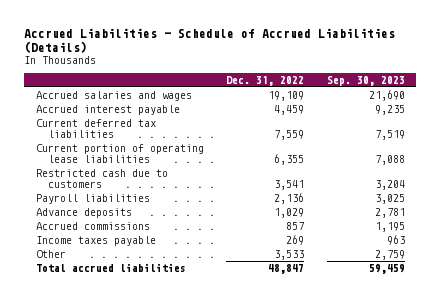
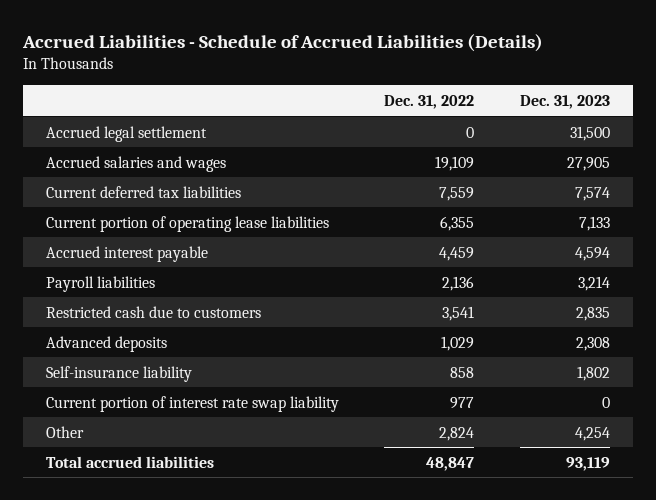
[326,75,405,86] Sep. 30, 2023 -> none
none -> [519,95,610,110] Dec. 31, 2023
none -> [45,125,207,142] Accrued legal settlement
[35,105,180,116] Accrued interest payable -> [45,245,208,262] Accrued interest payable
[35,222,150,231] Accrued commissions -> none
[35,236,156,247] Income taxes payable -> none
[35,169,168,189] Restricted cash due to customers -> [45,305,261,318] Restricted cash due to customers
[35,208,132,219] Advance deposits -> [45,335,167,352] Advanced deposits
none -> [45,365,192,382] Self-insurance liability
none -> [45,395,339,412] Current portion of interest rate swap liability
[274,250,305,261] 3,533 -> [439,426,475,441] 2,824

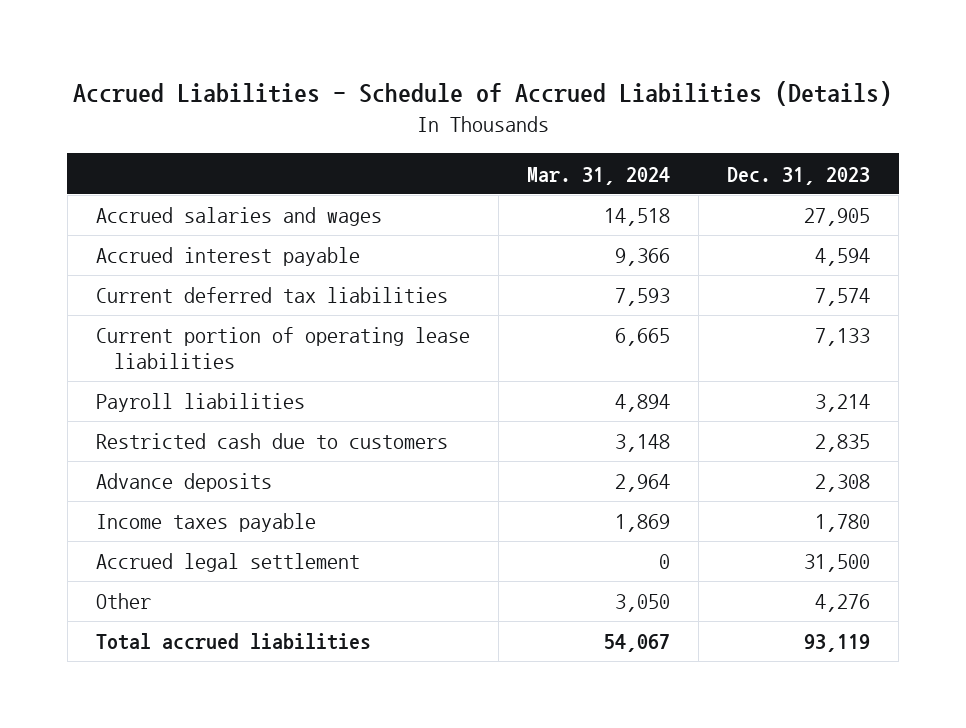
[384,95,475,110] Dec. 31, 2022 -> none
none -> [526,166,670,185] Mar. 31, 2024
[45,245,208,262] Accrued interest payable -> [95,247,360,267] Accrued interest payable
[45,365,192,382] Self-insurance liability -> none
[45,395,339,412] Current portion of interest rate swap liability -> none
[45,335,167,352] Advanced deposits -> [95,473,272,493] Advance deposits
none -> [95,513,316,533] Income taxes payable
[45,125,207,142] Accrued legal settlement -> [95,553,360,573] Accrued legal settlement
[574,426,610,441] 4,254 -> [815,594,871,613] 4,276

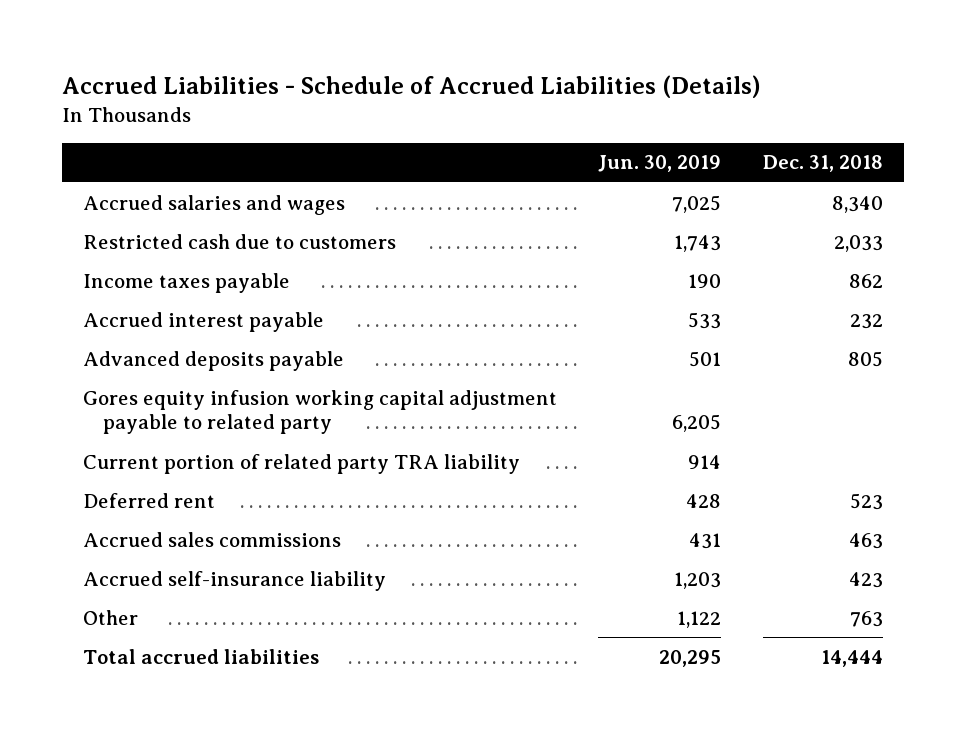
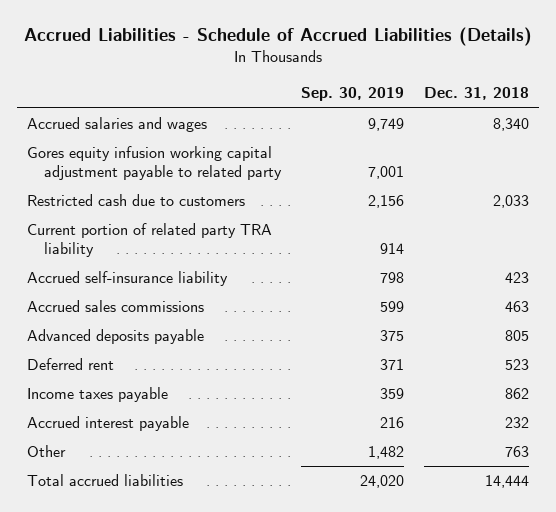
[598,155,722,173] Jun. 30, 2019 -> none
none -> [301,87,405,102] Sep. 30, 2019
[82,233,396,249] Restricted cash due to customers -> [26,194,245,207] Restricted cash due to customers
[82,531,341,547] Accrued sales commissions -> [26,300,204,313] Accrued sales commissions
[82,350,344,371] Advanced deposits payable -> [26,329,204,345] Advanced deposits payable
[82,492,215,508] Deferred rent -> [26,358,114,371] Deferred rent
[82,272,290,293] Income taxes payable -> [26,387,168,403] Income taxes payable
[82,311,324,332] Accrued interest payable -> [26,416,189,432] Accrued interest payable

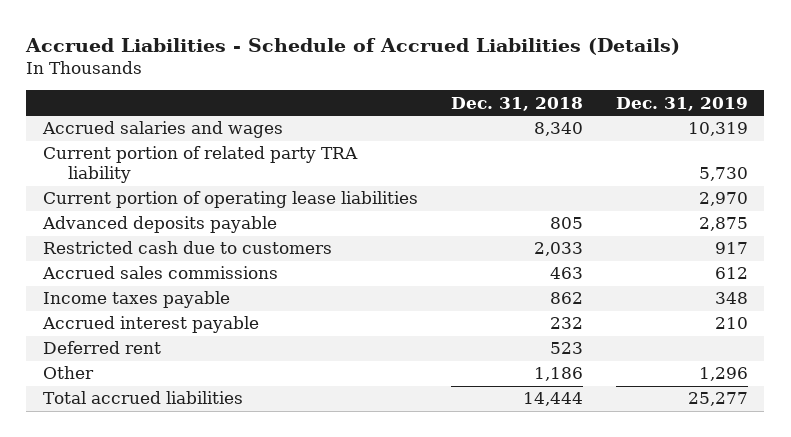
[301,87,405,102] Sep. 30, 2019 -> none
none -> [615,96,748,111] Dec. 31, 2019
[26,146,282,180] Gores equity infusion working capital adjustment payable to related party -> none
[26,271,228,287] Accrued self-insurance liability -> none
none -> [42,191,418,209] Current portion of operating lease liabilities
[26,194,245,207] Restricted cash due to customers -> [42,241,332,255] Restricted cash due to customers
[26,300,204,313] Accrued sales commissions -> [41,266,278,280] Accrued sales commissions
[26,358,114,371] Deferred rent -> [42,341,161,355] Deferred rent
[505,446,530,458] 763 -> [533,367,583,382] 1,186

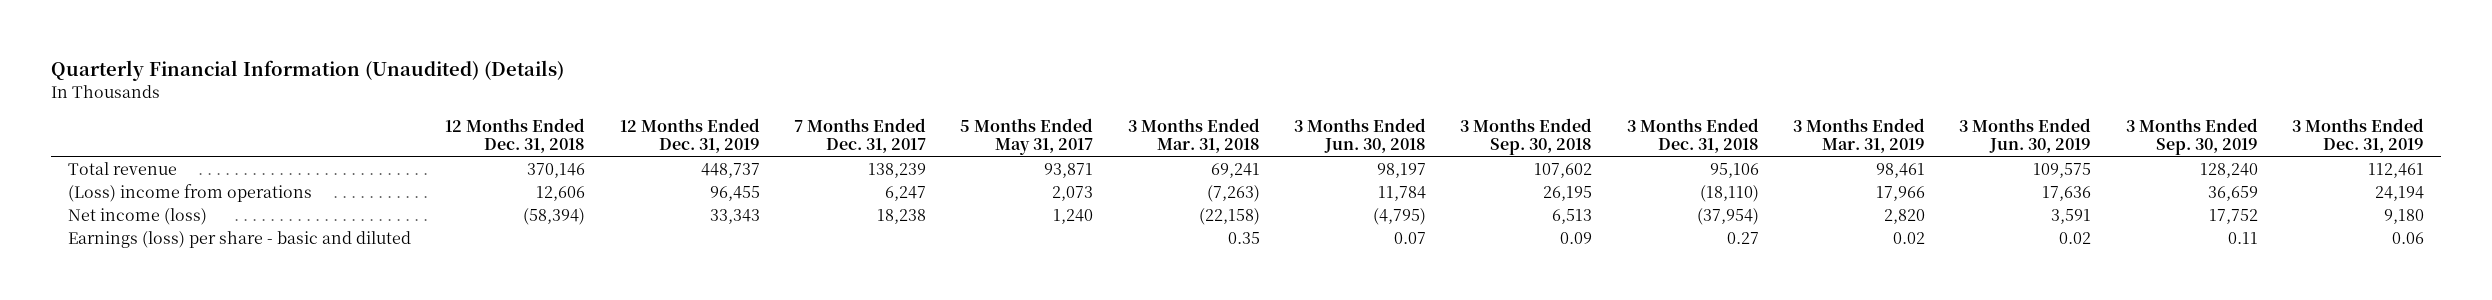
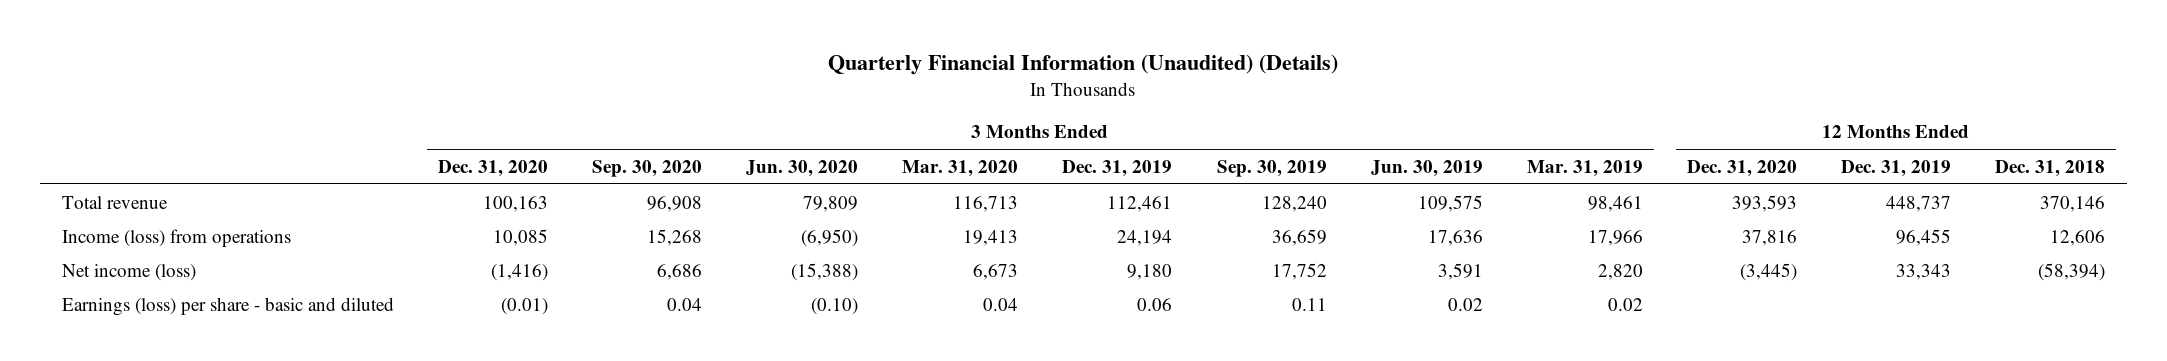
[794,117,927,154] 7 Months Ended Dec. 31, 2017 -> none
[960,117,1094,156] 5 Months Ended May 31, 2017 -> none
[1127,117,1260,154] 3 Months Ended Mar. 31, 2018 -> none
[1294,117,1427,154] 3 Months Ended Jun. 30, 2018 -> none
[1460,117,1593,156] 3 Months Ended Sep. 30, 2018 -> none
[1626,117,1759,154] 3 Months Ended Dec. 31, 2018 -> none
none -> [437,159,548,177] Dec. 31, 2020
none -> [592,159,703,177] Sep. 30, 2020
none -> [746,159,859,177] Jun. 30, 2020
none -> [902,159,1019,177] Mar. 31, 2020
none -> [1686,159,1797,177] Dec. 31, 2020
[67,183,312,202] (Loss) income from operations -> [61,228,291,247] Income (loss) from operations

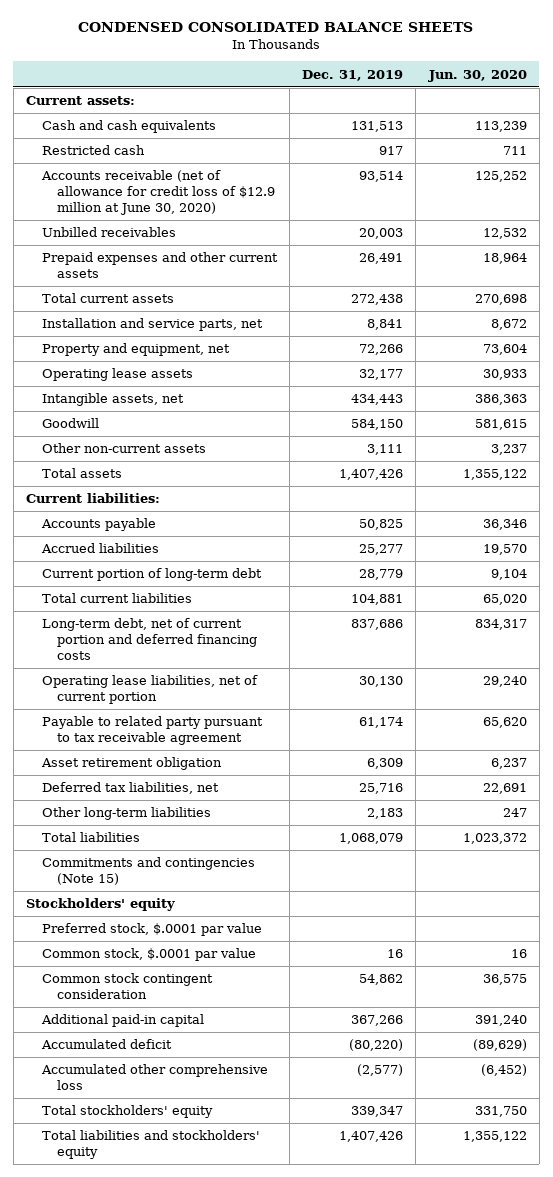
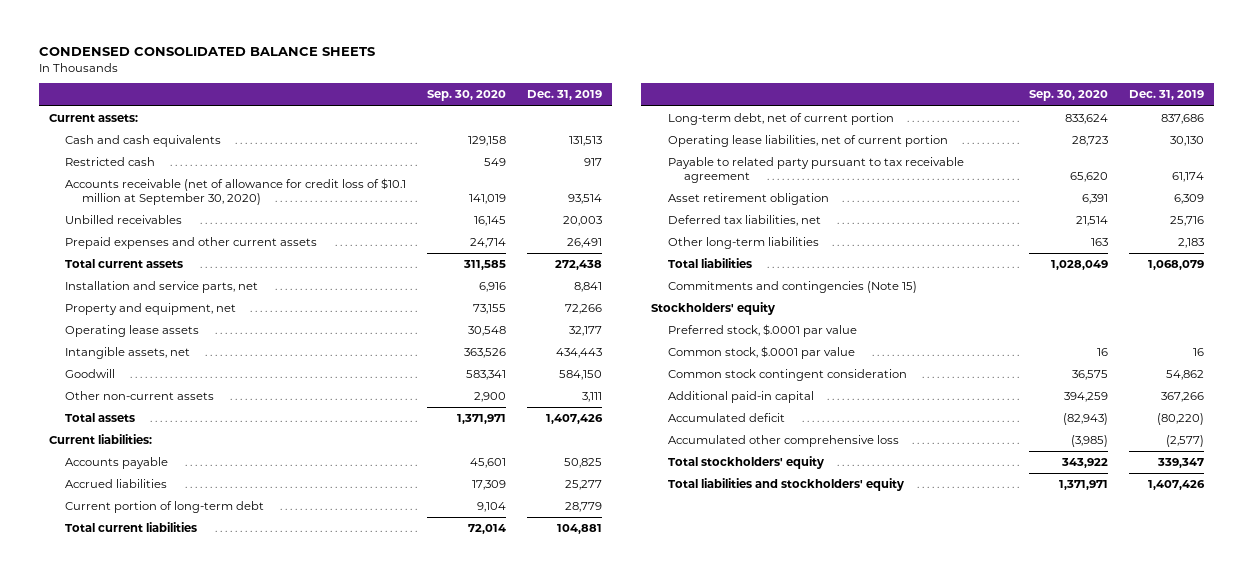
[427,69,527,82] Jun. 30, 2020 -> none
none -> [427,90,507,102] Sep. 30, 2020
[40,170,276,216] Accounts receivable (net of allowance for credit loss of $12.9 million at June 30, 2020) -> [65,178,407,205] Accounts receivable (net of allowance for credit loss of $10.1 million at September 30, 2020)
[41,618,258,661] Long-term debt, net of current portion and deferred financing costs -> [667,113,894,126] Long-term debt, net of current portion

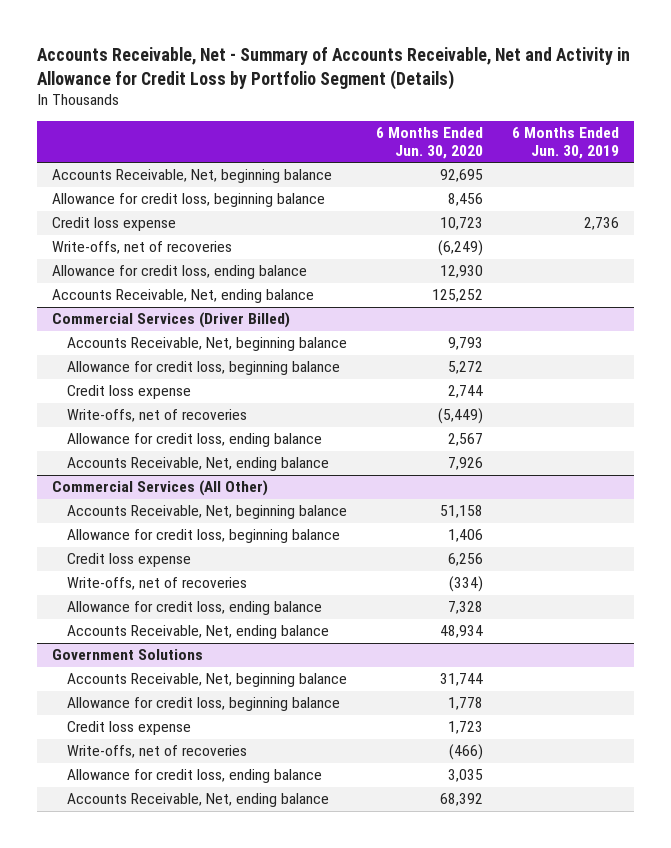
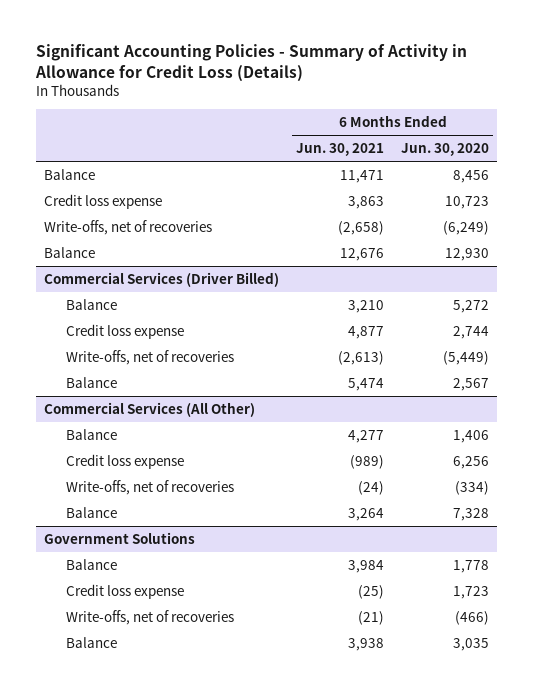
[37,47,631,90] Accounts Receivable, Net - Summary of Accounts Receivable, Net and Activity in Allowance for Credit Loss by Portfolio Segment (Details) -> [35,43,468,82] Significant Accounting Policies - Summary of Activity in Allowance for Credit Loss (Details)
[512,126,620,159] 6 Months Ended Jun. 30, 2019 -> none
none -> [296,143,385,157] Jun. 30, 2021
[51,169,332,184] Accounts Receivable, Net, beginning balance -> none
[51,193,325,208] Allowance for credit loss, beginning balance -> [44,168,96,180] Balance
[51,289,314,304] Accounts Receivable, Net, ending balance -> none
[51,265,307,280] Allowance for credit loss, ending balance -> [44,246,96,258] Balance
[67,337,348,352] Accounts Receivable, Net, beginning balance -> none
[67,361,341,376] Allowance for credit loss, beginning balance -> [65,298,117,310] Balance
[67,457,330,472] Accounts Receivable, Net, ending balance -> none
[67,433,323,448] Allowance for credit loss, ending balance -> [65,376,117,388] Balance
[67,505,348,520] Accounts Receivable, Net, beginning balance -> none
[67,529,341,544] Allowance for credit loss, beginning balance -> [65,428,117,440] Balance
[67,625,330,640] Accounts Receivable, Net, ending balance -> none
[67,601,323,616] Allowance for credit loss, ending balance -> [65,506,117,518] Balance
[67,673,348,688] Accounts Receivable, Net, beginning balance -> none
[67,697,341,712] Allowance for credit loss, beginning balance -> [65,558,117,570] Balance
[67,793,330,808] Accounts Receivable, Net, ending balance -> none
[67,769,323,784] Allowance for credit loss, ending balance -> [65,636,117,648] Balance

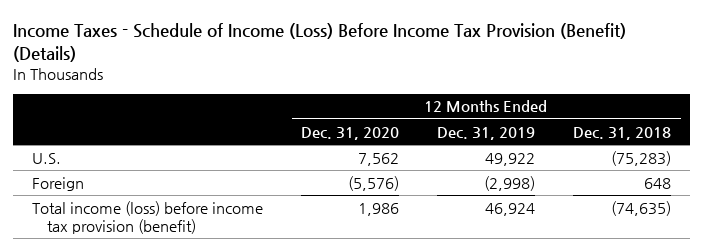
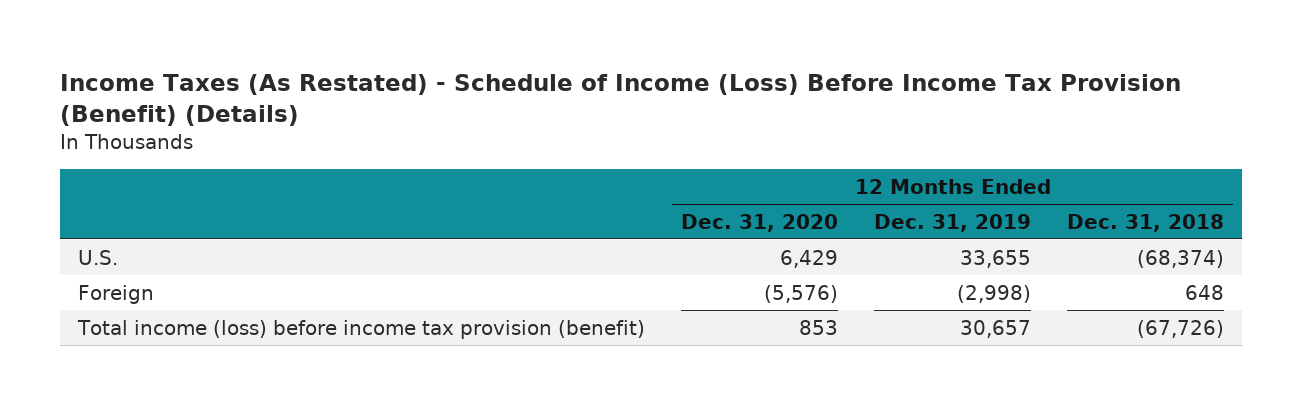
[13,23,627,62] Income Taxes - Schedule of Income (Loss) Before Income Tax Provision (Benefit) (Details) -> [60,74,1182,127] Income Taxes (As Restated) - Schedule of Income (Loss) Before Income Tax Provision (Benefit) (Details)
[358,152,400,166] 7,562 -> [780,249,839,268] 6,429
[485,152,536,166] 49,922 -> [960,249,1032,268] 33,655
[611,150,672,166] (75,283) -> [1136,249,1224,268] (68,374)
[358,202,400,216] 1,986 -> [799,319,839,335] 853
[485,202,536,216] 46,924 -> [960,319,1032,338] 30,657
[611,200,672,216] (74,635) -> [1136,319,1224,338] (67,726)

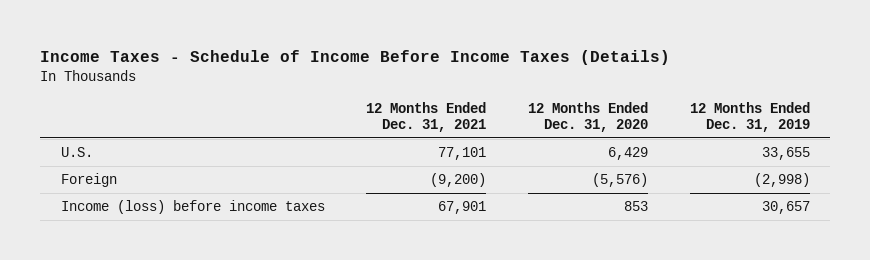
[60,74,1182,127] Income Taxes (As Restated) - Schedule of Income (Loss) Before Income Tax Provision (Benefit) (Details) -> [40,49,671,65] Income Taxes - Schedule of Income Before Income Taxes (Details)
[1066,213,1224,232] Dec. 31, 2018 -> none
none -> [366,101,487,132] 12 Months Ended Dec. 31, 2021
[77,319,646,339] Total income (loss) before income tax provision (benefit) -> [60,200,325,215] Income (loss) before income taxes

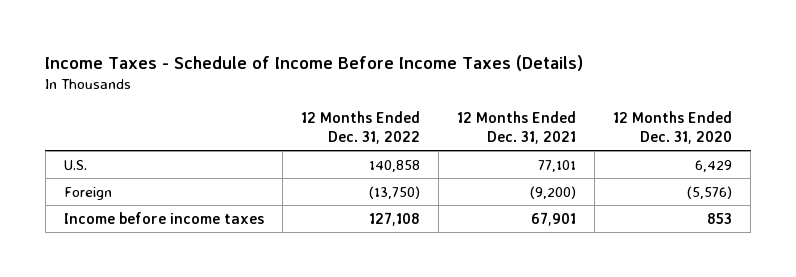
[689,101,810,132] 12 Months Ended Dec. 31, 2019 -> none
none -> [301,110,421,145] 12 Months Ended Dec. 31, 2022
[60,200,325,215] Income (loss) before income taxes -> [63,211,264,224] Income before income taxes

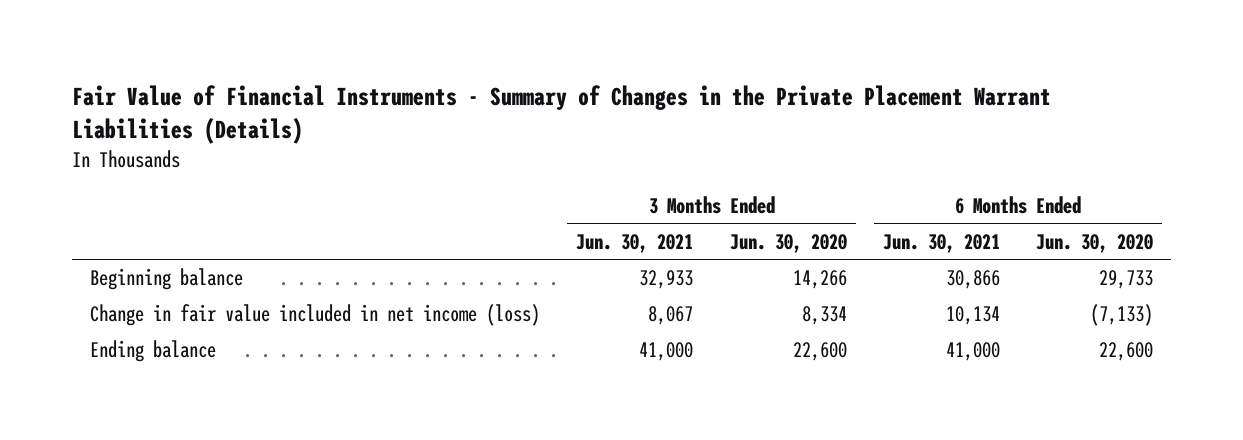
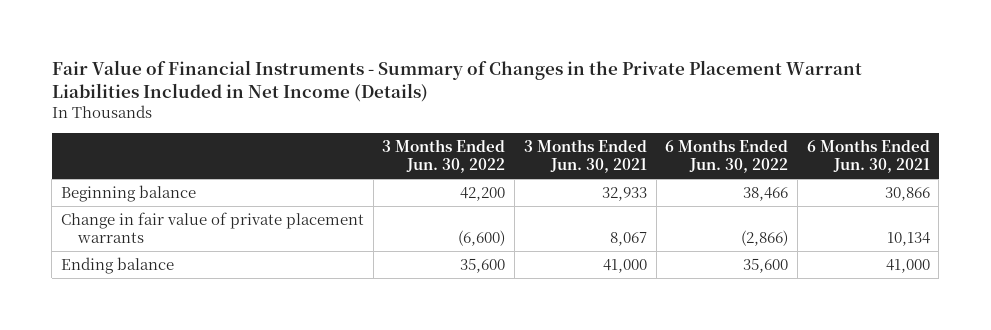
[72,85,1052,145] Fair Value of Financial Instruments - Summary of Changes in the Private Placement Warrant Liabilities (Details) -> [51,60,862,103] Fair Value of Financial Instruments - Summary of Changes in the Private Placement Warrant Liabilities Included in Net Income (Details)
[729,233,847,253] Jun. 30, 2020 -> none
[1035,233,1153,253] Jun. 30, 2020 -> none
none -> [382,139,506,174] 3 Months Ended Jun. 30, 2022
none -> [665,139,789,174] 6 Months Ended Jun. 30, 2022
[90,304,541,327] Change in fair value included in net income (loss) -> [61,211,365,243] Change in fair value of private placement warrants

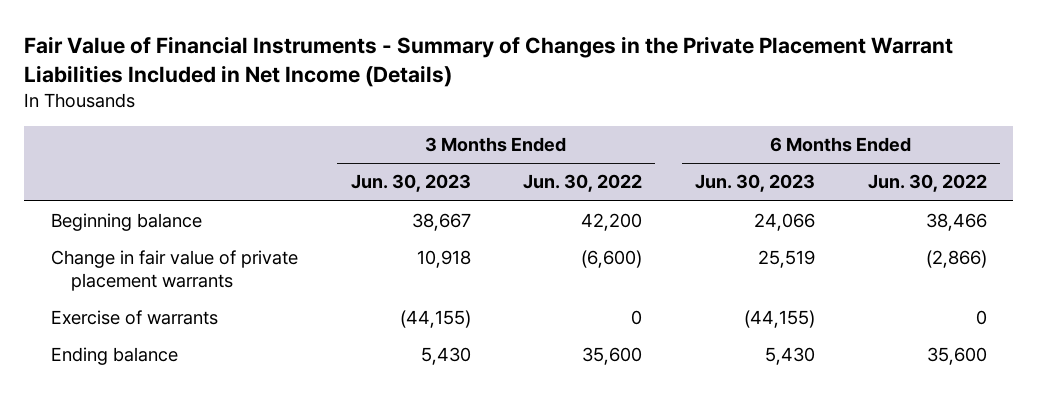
[523,139,647,174] 3 Months Ended Jun. 30, 2021 -> none
[806,139,930,174] 6 Months Ended Jun. 30, 2021 -> none
none -> [350,174,471,193] Jun. 30, 2023
none -> [695,174,816,193] Jun. 30, 2023
none -> [50,310,218,326] Exercise of warrants

